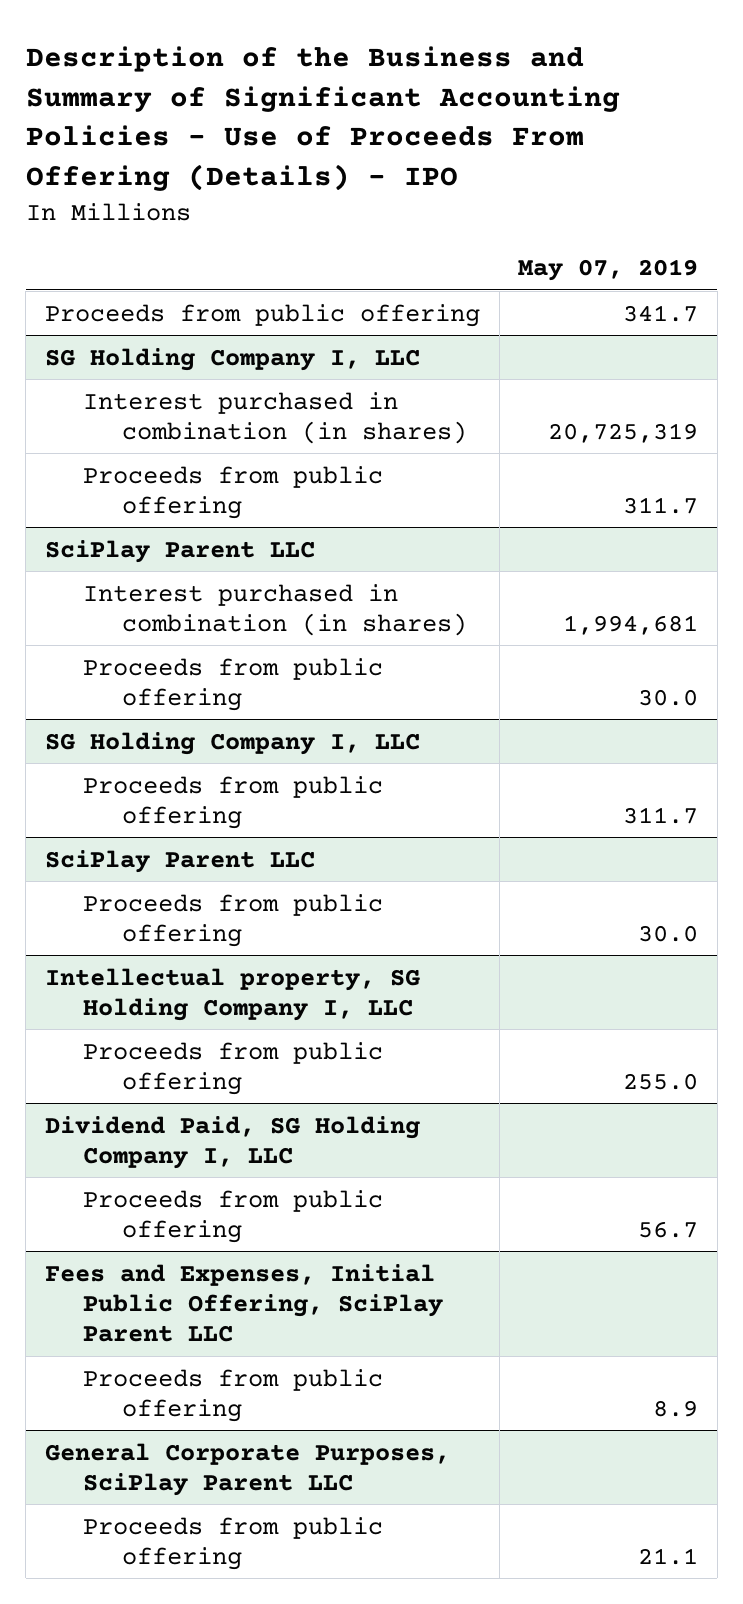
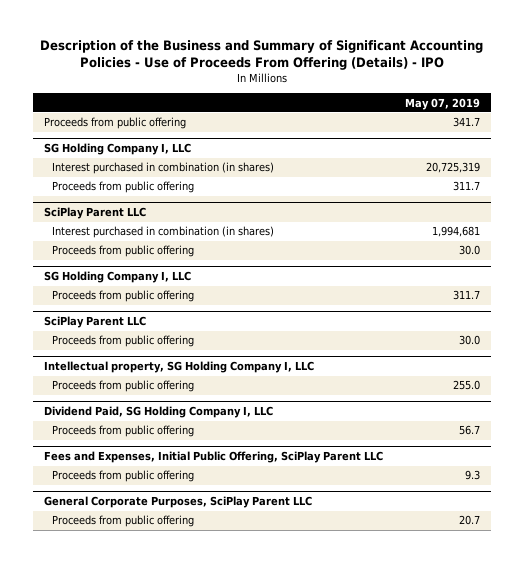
[653,1399,699,1417] 8.9 -> [464,470,480,481] 9.3
[638,1547,699,1565] 21.1 -> [458,515,480,526] 20.7

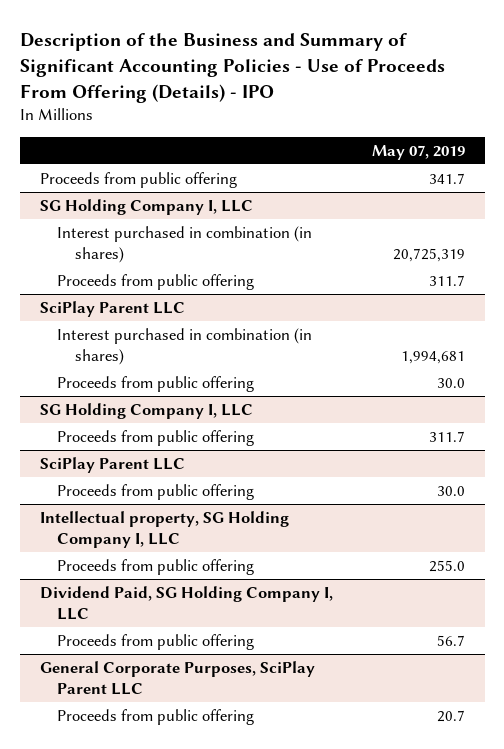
[43,451,383,464] Fees and Expenses, Initial Public Offering, SciPlay Parent LLC -> none
[51,470,194,483] Proceeds from public offering -> none

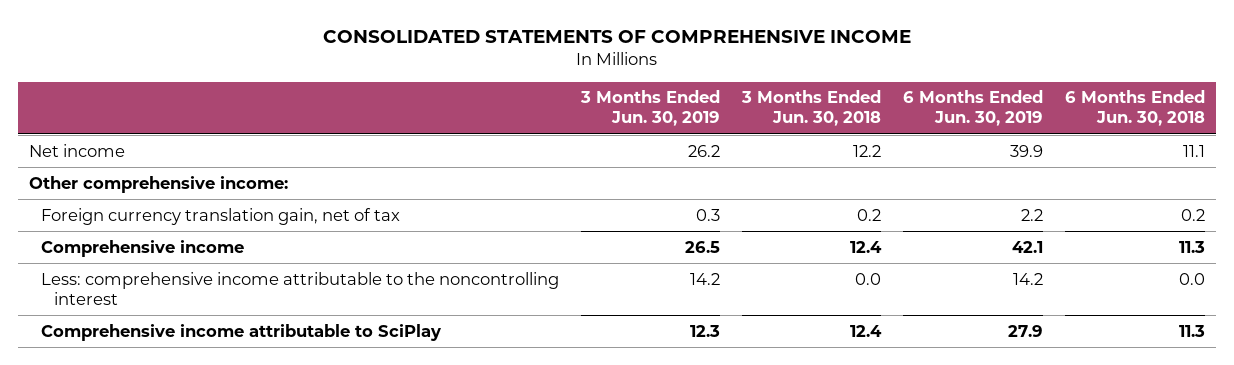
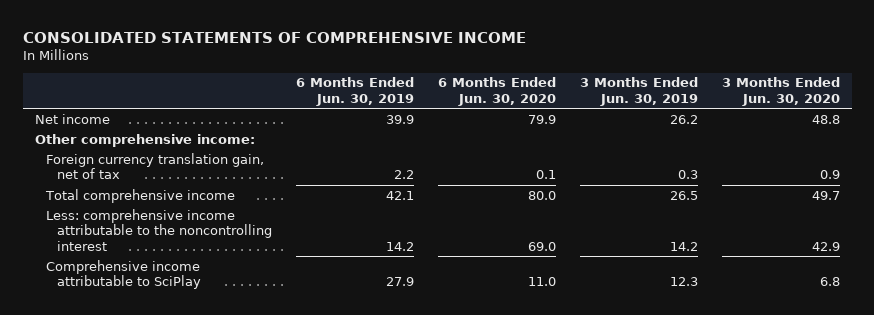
[741,90,882,127] 3 Months Ended Jun. 30, 2018 -> none
[1064,90,1205,127] 6 Months Ended Jun. 30, 2018 -> none
none -> [438,77,557,106] 6 Months Ended Jun. 30, 2020
none -> [721,77,840,106] 3 Months Ended Jun. 30, 2020
[41,239,245,257] Comprehensive income -> [45,188,236,203] Total comprehensive income

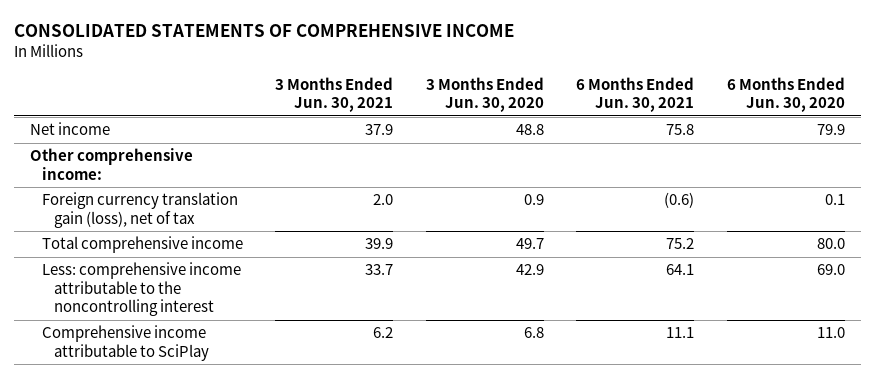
[296,77,415,106] 6 Months Ended Jun. 30, 2019 -> none
[579,77,698,106] 3 Months Ended Jun. 30, 2019 -> none
none -> [275,76,394,113] 3 Months Ended Jun. 30, 2021
none -> [576,76,695,113] 6 Months Ended Jun. 30, 2021
[46,152,265,180] Foreign currency translation gain, net of tax -> [41,192,238,228] Foreign currency translation gain (loss), net of tax

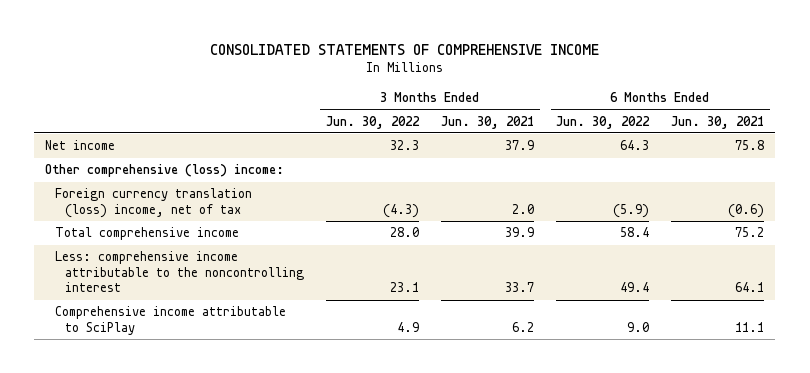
[425,76,544,113] 3 Months Ended Jun. 30, 2020 -> none
[726,76,845,113] 6 Months Ended Jun. 30, 2020 -> none
none -> [325,115,420,129] Jun. 30, 2022
none -> [556,115,651,129] Jun. 30, 2022
[30,148,194,180] Other comprehensive income: -> [45,164,285,178] Other comprehensive (loss) income:
[41,192,238,228] Foreign currency translation gain (loss), net of tax -> [55,188,253,218] Foreign currency translation (loss) income, net of tax

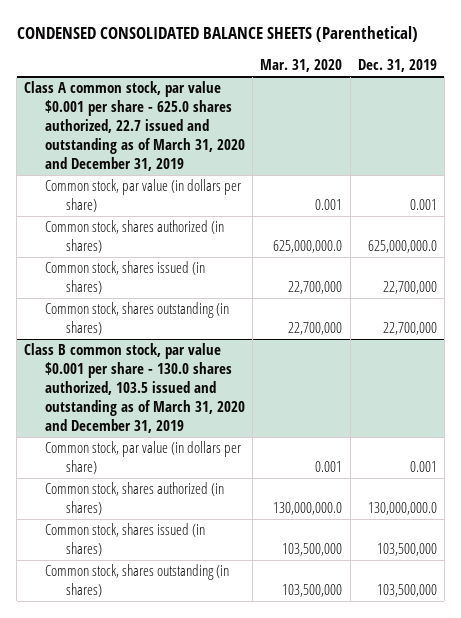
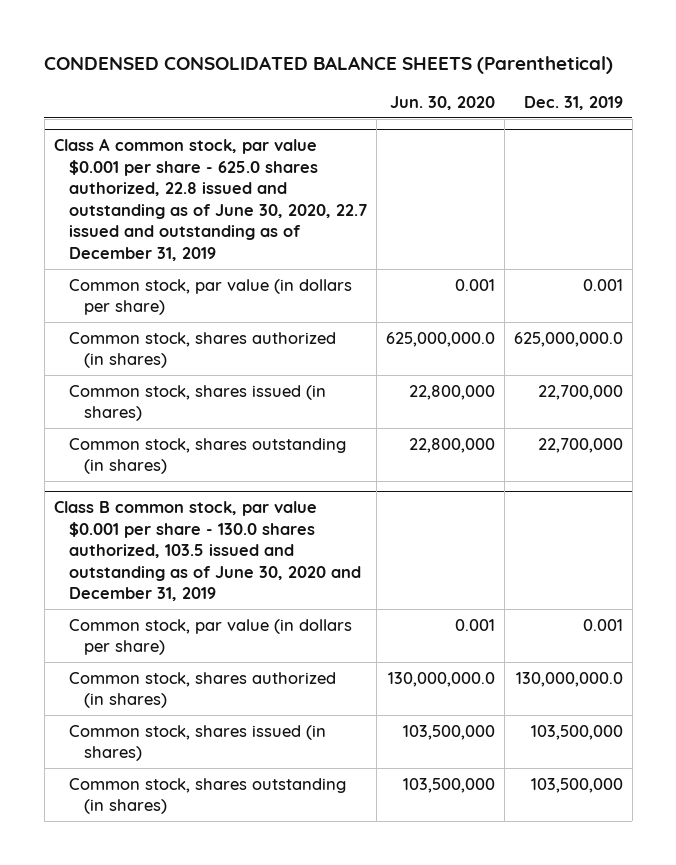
[260,59,343,73] Mar. 31, 2020 -> none
none -> [389,96,495,111] Jun. 30, 2020
[24,81,246,171] Class A common stock, par value $0.001 per share - 625.0 shares authorized, 22.7 issued and outstanding as of March 31, 2020 and December 31, 2019 -> [53,138,367,261] Class A common stock, par value $0.001 per share - 625.0 shares authorized, 22.8 issued and outstanding as of June 30, 2020, 22.7 issued and outstanding as of December 31, 2019
[24,343,246,433] Class B common stock, par value $0.001 per share - 130.0 shares authorized, 103.5 issued and outstanding as of March 31, 2020 and December 31, 2019 -> [53,501,361,602] Class B common stock, par value $0.001 per share - 130.0 shares authorized, 103.5 issued and outstanding as of June 30, 2020 and December 31, 2019

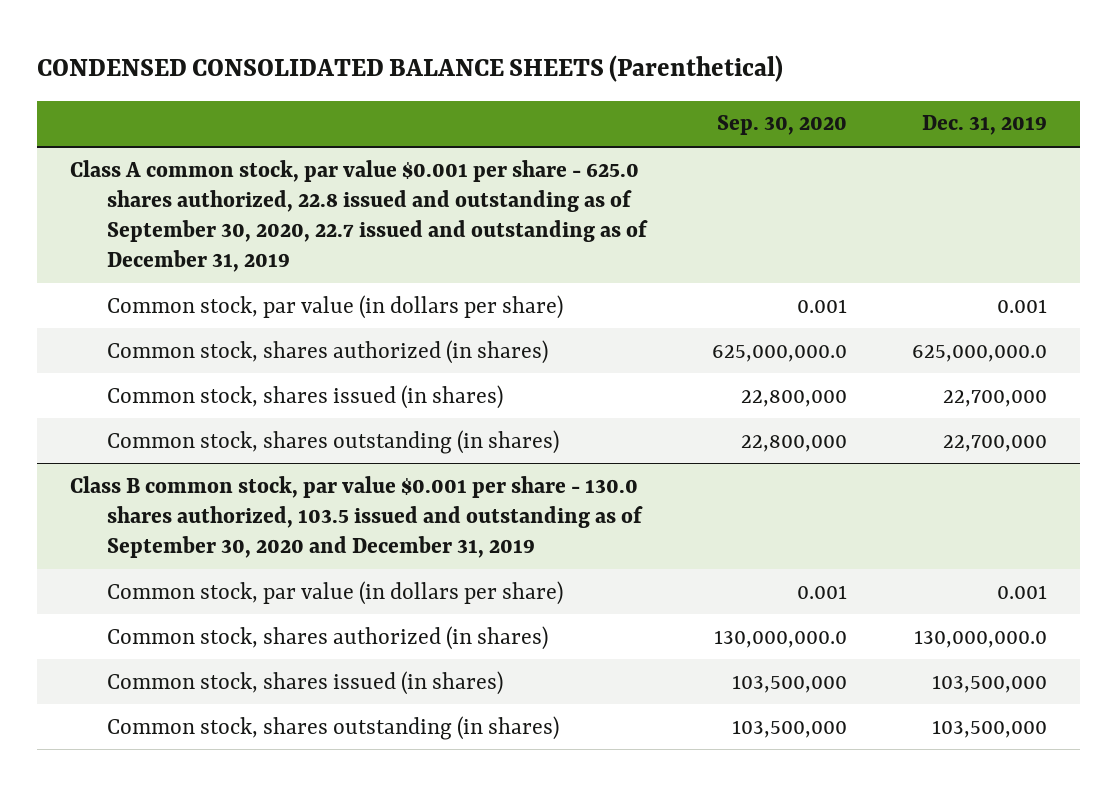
[389,96,495,111] Jun. 30, 2020 -> none
none -> [717,115,848,136] Sep. 30, 2020
[53,138,367,261] Class A common stock, par value $0.001 per share - 625.0 shares authorized, 22.8 issued and outstanding as of June 30, 2020, 22.7 issued and outstanding as of December 31, 2019 -> [69,159,649,273] Class A common stock, par value $0.001 per share - 625.0 shares authorized, 22.8 issued and outstanding as of September 30, 2020, 22.7 issued and outstanding as of December 31, 2019
[53,501,361,602] Class B common stock, par value $0.001 per share - 130.0 shares authorized, 103.5 issued and outstanding as of June 30, 2020 and December 31, 2019 -> [69,475,644,558] Class B common stock, par value $0.001 per share - 130.0 shares authorized, 103.5 issued and outstanding as of September 30, 2020 and December 31, 2019

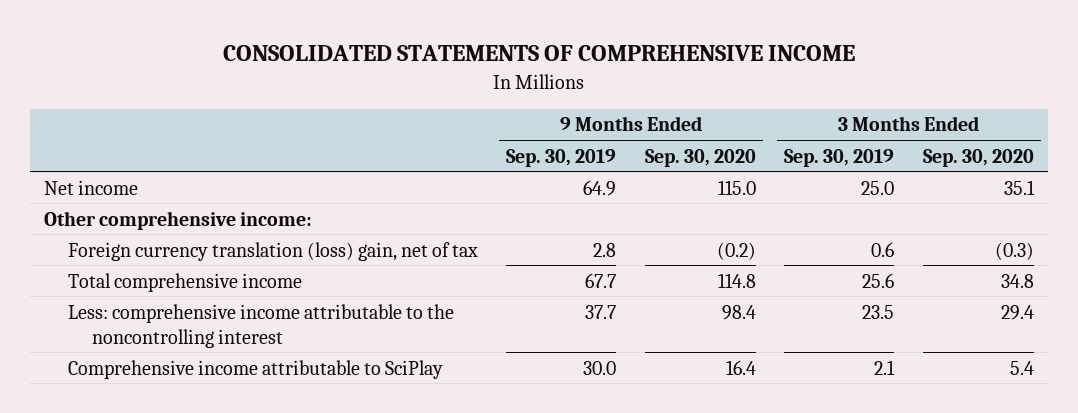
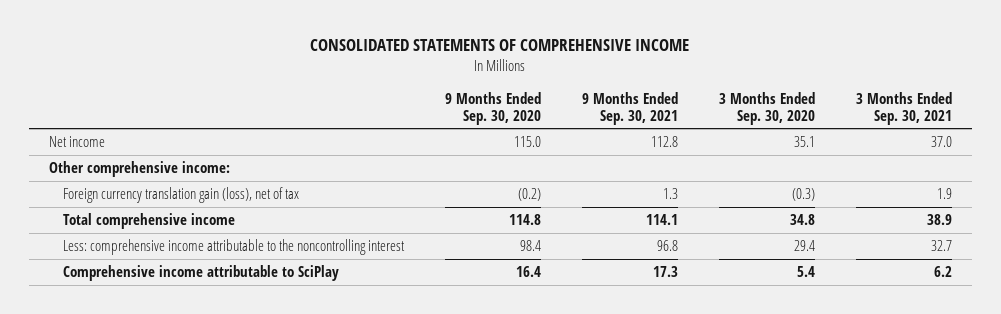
[506,148,617,167] Sep. 30, 2019 -> none
[784,148,895,167] Sep. 30, 2019 -> none
none -> [581,91,678,125] 9 Months Ended Sep. 30, 2021
none -> [855,91,952,125] 3 Months Ended Sep. 30, 2021
[67,241,478,261] Foreign currency translation (loss) gain, net of tax -> [63,187,300,204] Foreign currency translation gain (loss), net of tax

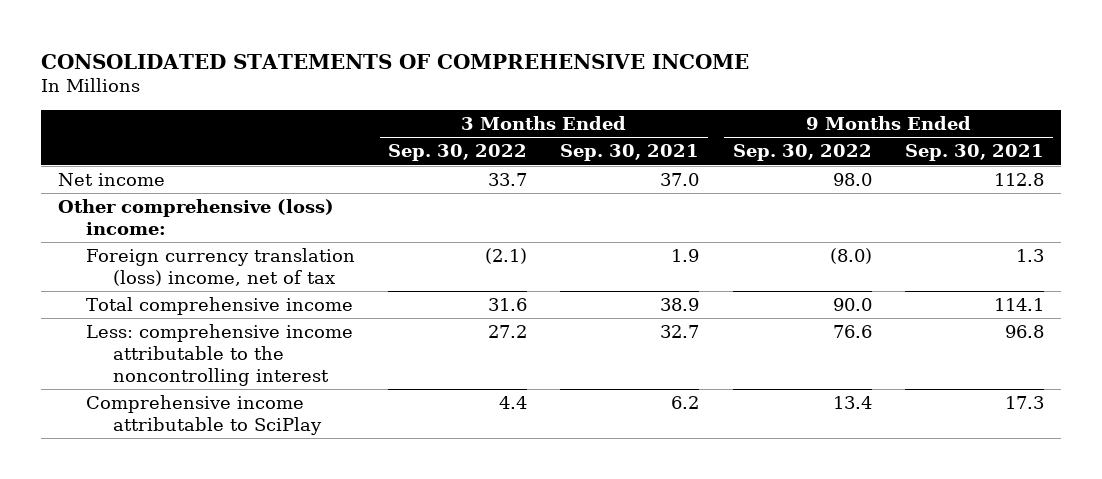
[445,91,542,125] 9 Months Ended Sep. 30, 2020 -> none
[718,91,815,125] 3 Months Ended Sep. 30, 2020 -> none
none -> [387,144,527,162] Sep. 30, 2022
none -> [732,144,872,162] Sep. 30, 2022
[49,161,231,178] Other comprehensive income: -> [58,199,335,236] Other comprehensive (loss) income:
[63,187,300,204] Foreign currency translation gain (loss), net of tax -> [85,248,355,287] Foreign currency translation (loss) income, net of tax

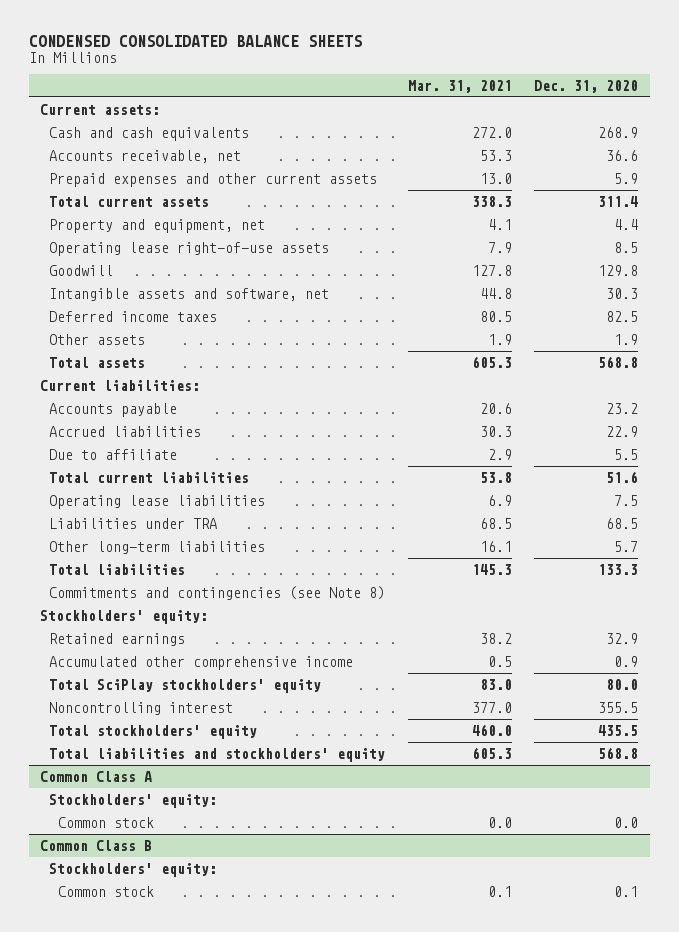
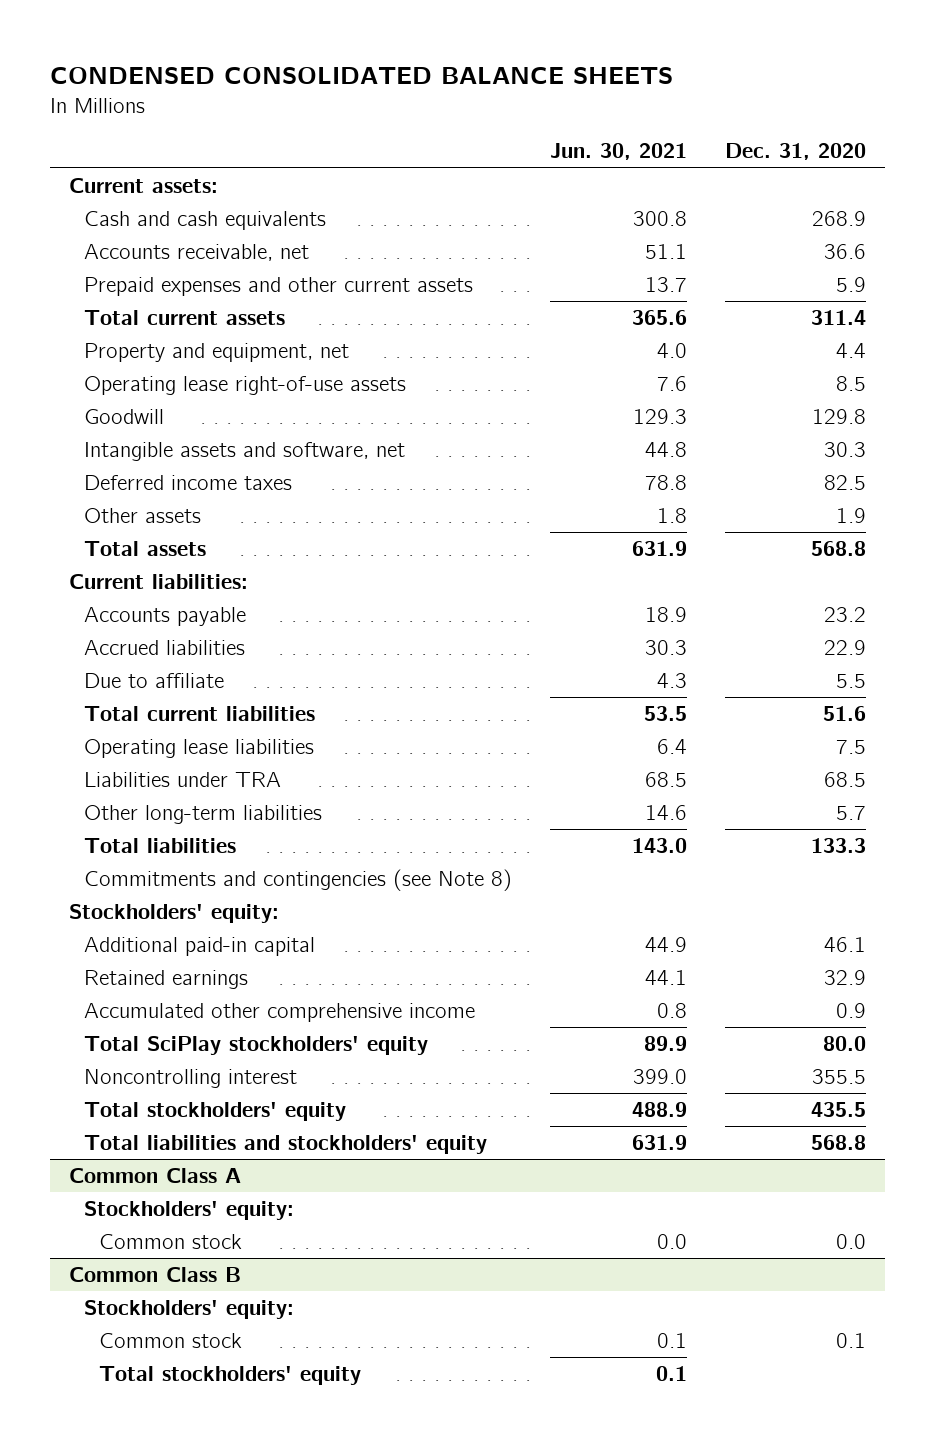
[407,79,512,93] Mar. 31, 2021 -> none
none -> [550,143,688,161] Jun. 30, 2021
none -> [84,937,316,957] Additional paid-in capital
none -> [99,1366,362,1386] Total stockholders' equity

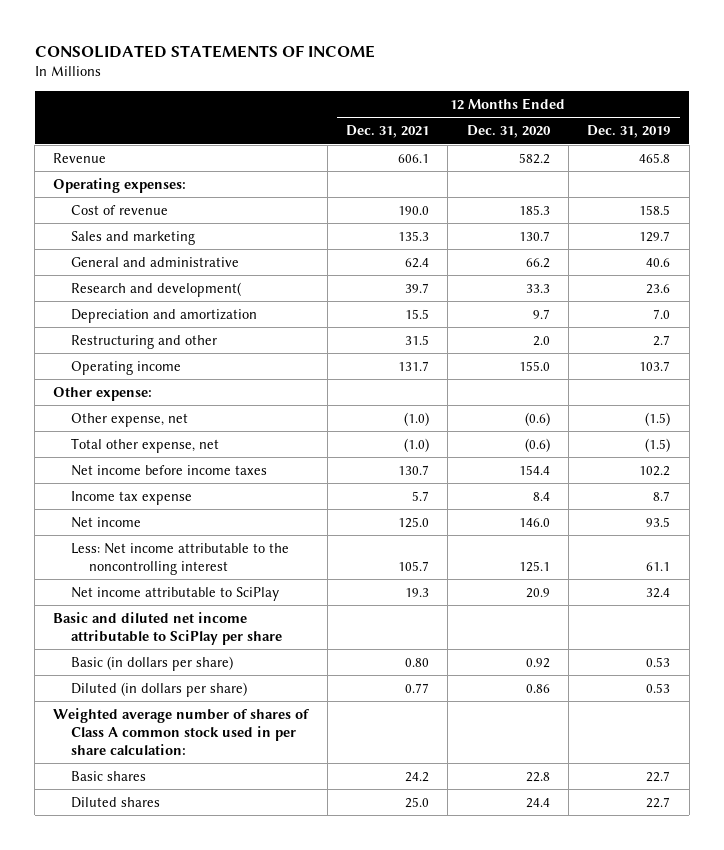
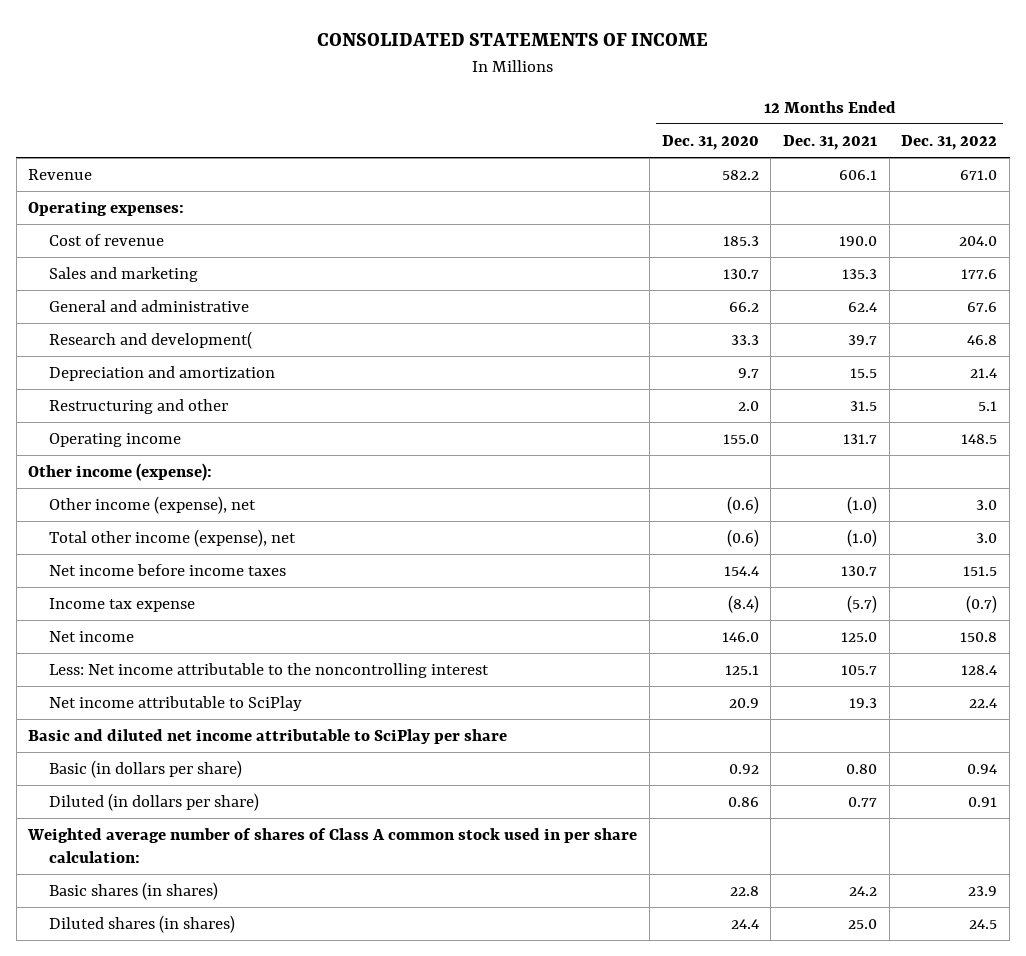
[587,125,671,139] Dec. 31, 2019 -> none
none -> [901,135,998,151] Dec. 31, 2022
[53,386,153,401] Other expense: -> [28,463,213,482] Other income (expense):
[71,412,189,427] Other expense, net -> [49,496,257,515] Other income (expense), net
[71,437,220,453] Total other expense, net -> [49,529,297,548] Total other income (expense), net
[412,490,430,501] 5.7 -> [847,595,878,614] (5.7)
[532,491,550,501] 8.4 -> [727,595,759,614] (8.4)
[71,770,147,781] Basic shares -> [49,882,219,901] Basic shares (in shares)
[71,796,161,808] Diluted shares -> [49,915,236,934] Diluted shares (in shares)

